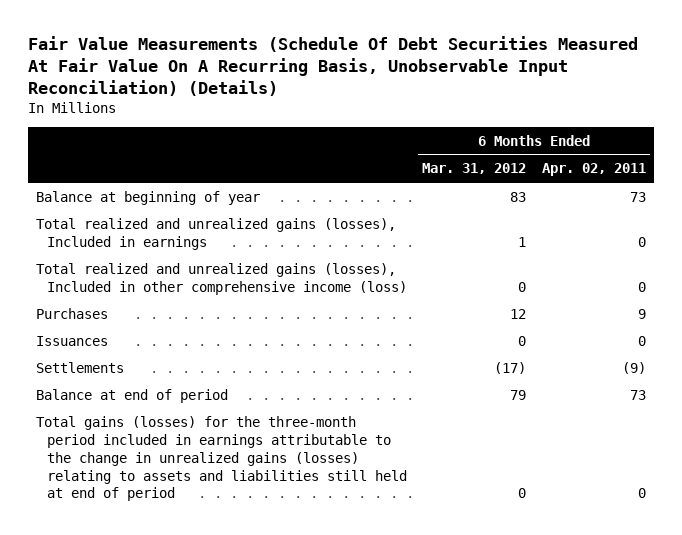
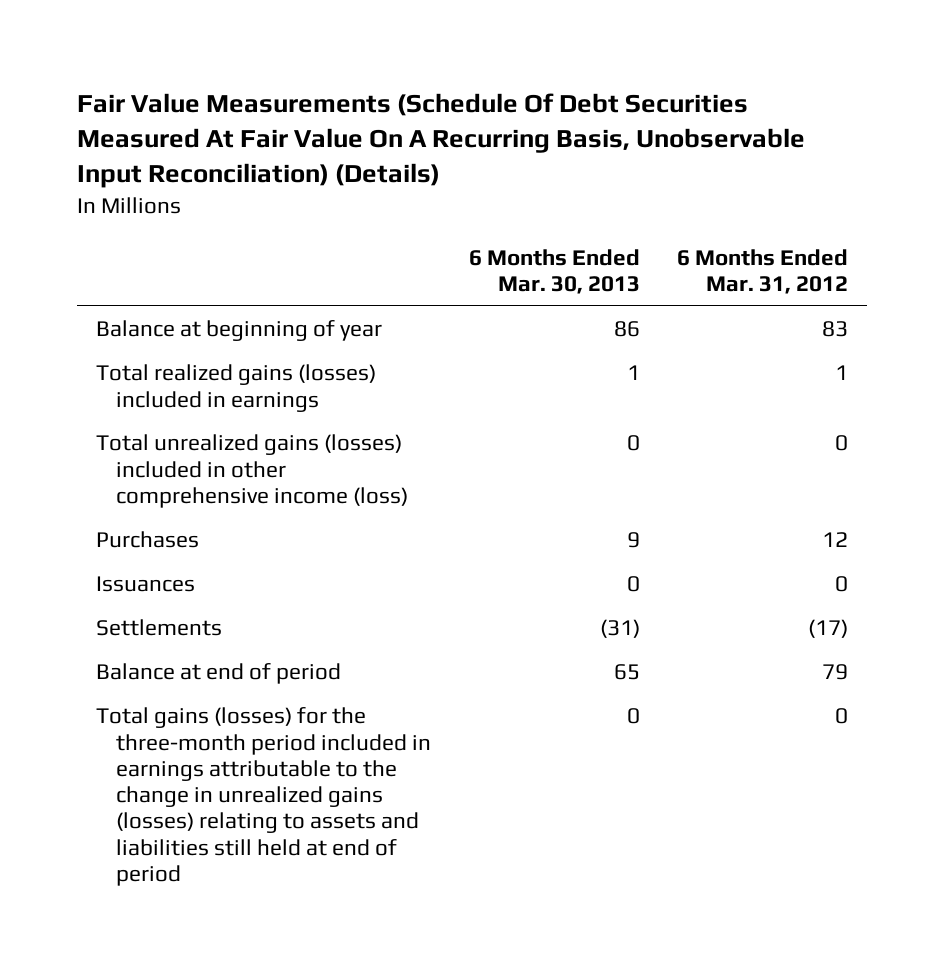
[541,163,646,177] Apr. 02, 2011 -> none
none -> [468,248,640,295] 6 Months Ended Mar. 30, 2013
[35,217,396,250] Total realized and unrealized gains (losses), Included in earnings -> [96,364,377,412] Total realized gains (losses) included in earnings
[35,262,407,295] Total realized and unrealized gains (losses), Included in other comprehensive income (loss) -> [96,434,409,508] Total unrealized gains (losses) included in other comprehensive income (loss)

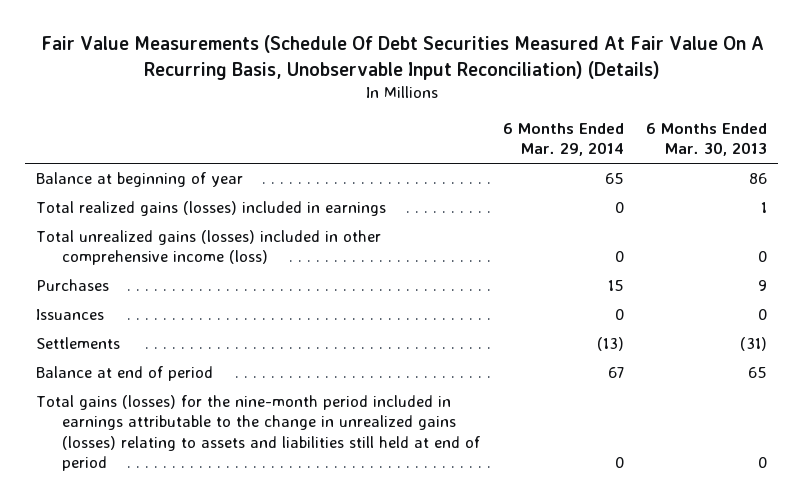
[676,248,848,295] 6 Months Ended Mar. 31, 2012 -> none
none -> [502,123,624,157] 6 Months Ended Mar. 29, 2014
[96,707,432,886] Total gains (losses) for the three-month period included in earnings attributable to the change in unrealized gains (losses) relating to assets and liabilities still held at end of period -> [36,394,481,471] Total gains (losses) for the nine-month period included in earnings attributable to the change in unrealized gains (losses) relating to assets and liabilities still held at end of period

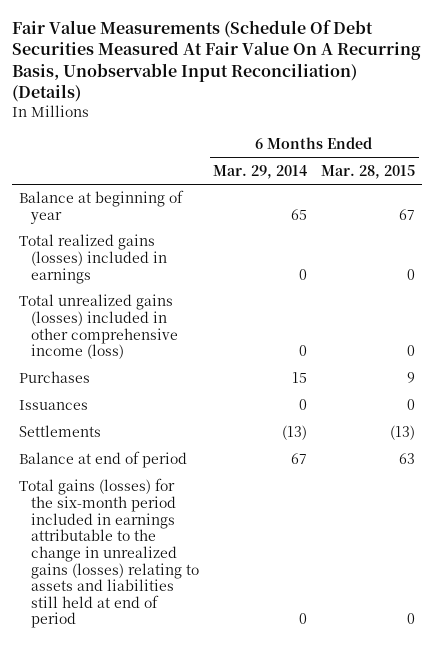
[646,123,768,157] 6 Months Ended Mar. 30, 2013 -> none
none -> [321,164,416,179] Mar. 28, 2015
[36,394,481,471] Total gains (losses) for the nine-month period included in earnings attributable to the change in unrealized gains (losses) relating to assets and liabilities still held at end of period -> [19,478,199,629] Total gains (losses) for the six-month period included in earnings attributable to the change in unrealized gains (losses) relating to assets and liabilities still held at end of period

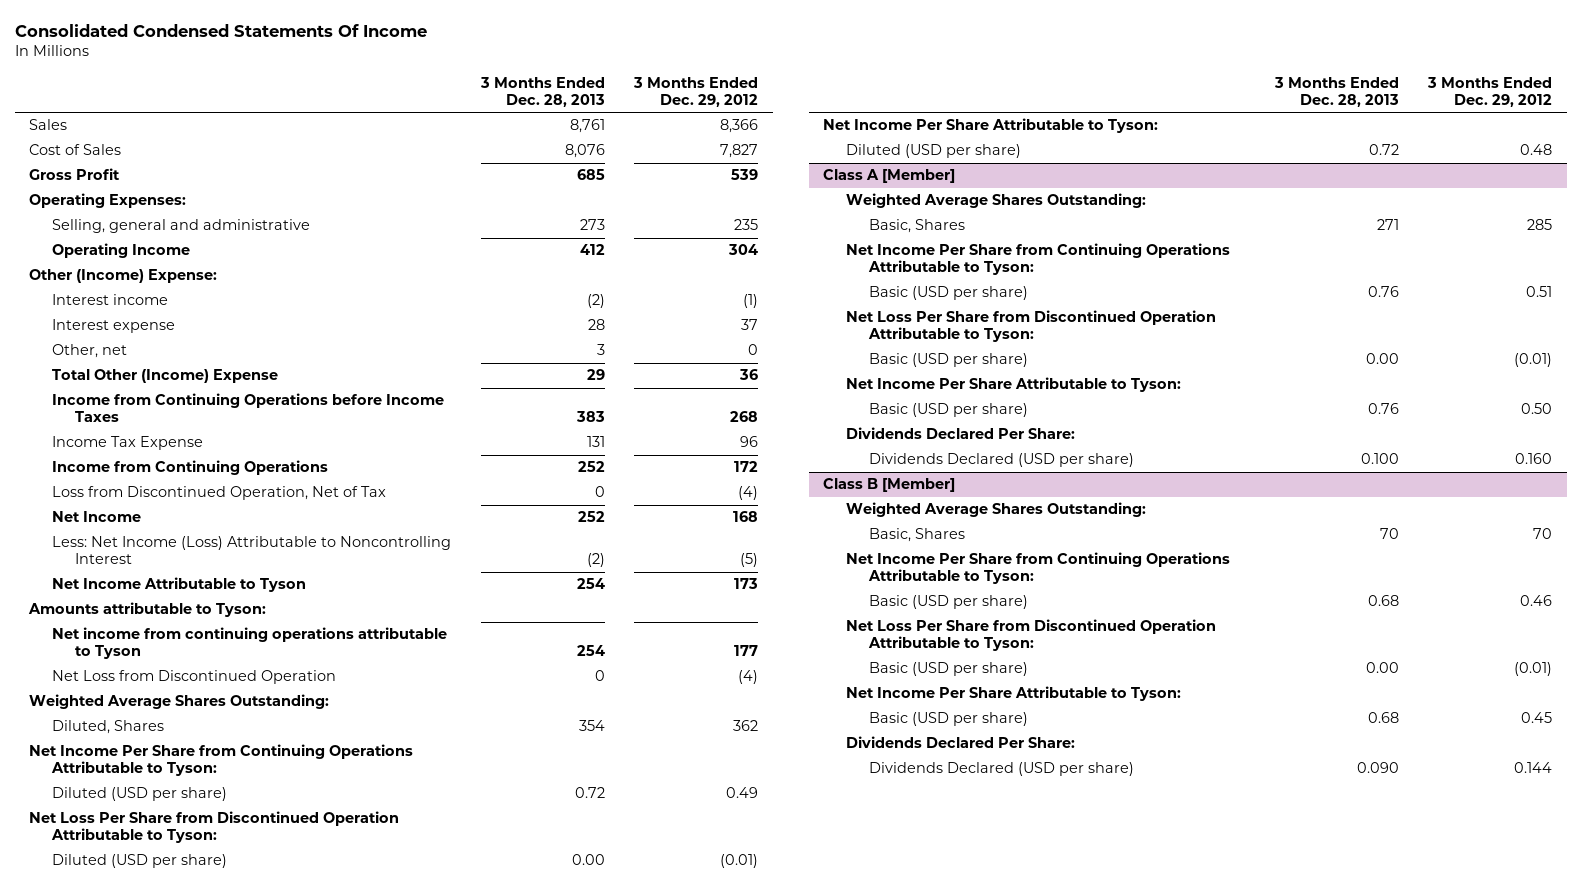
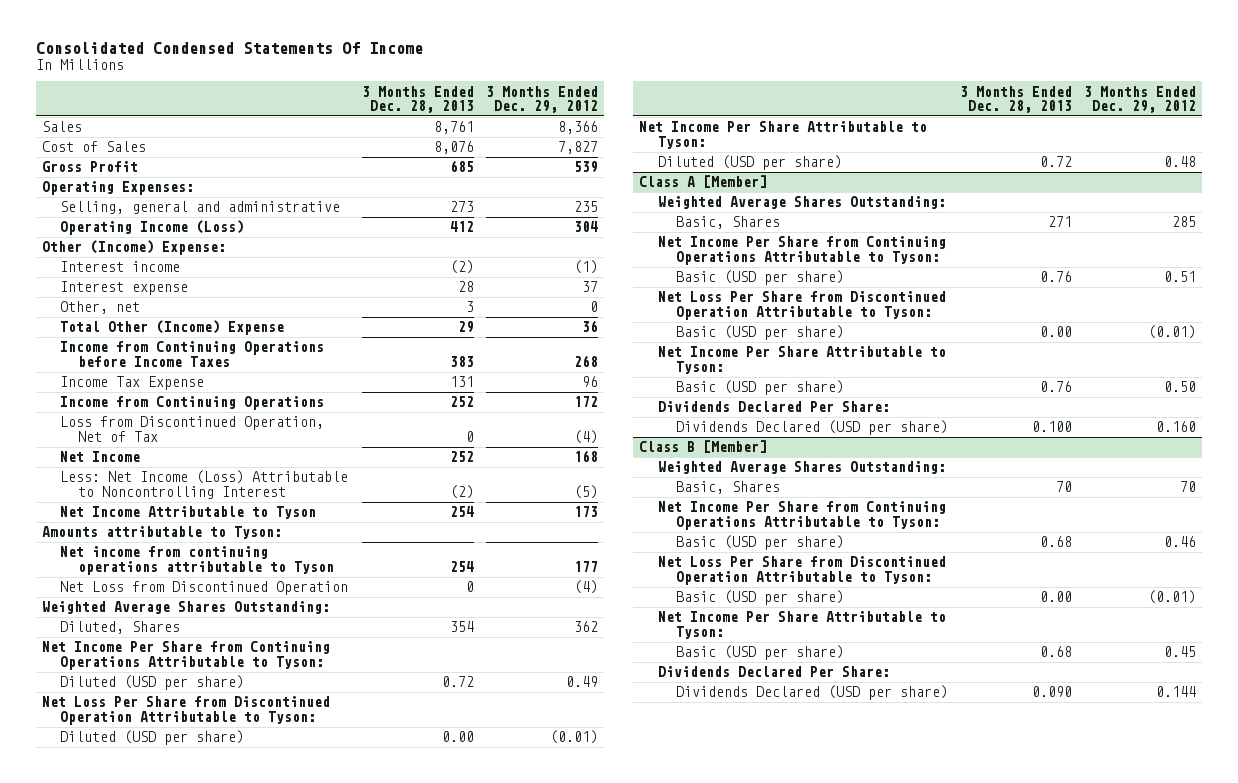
[52,243,191,259] Operating Income -> [60,220,245,236] Operating Income (Loss)

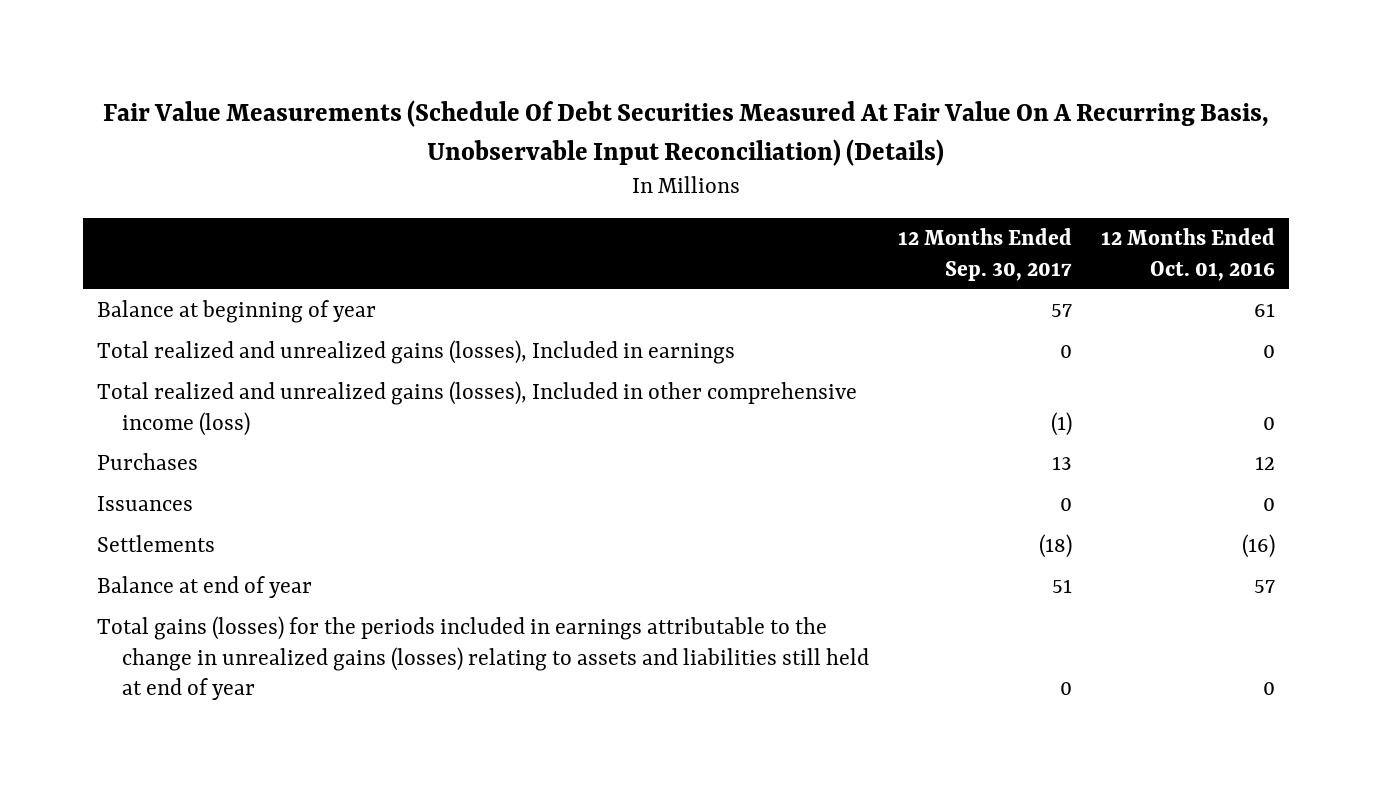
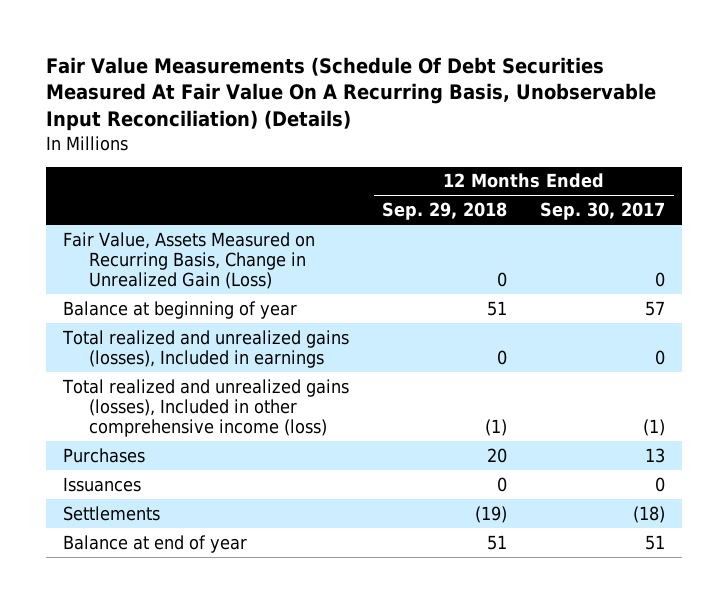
[1101,228,1276,281] 12 Months Ended Oct. 01, 2016 -> none
none -> [382,202,508,221] Sep. 29, 2018
none -> [62,231,315,290] Fair Value, Assets Measured on Recurring Basis, Change in Unrealized Gain (Loss)
[97,616,870,701] Total gains (losses) for the periods included in earnings attributable to the change in unrealized gains (losses) relating to assets and liabilities still held at end of year -> none

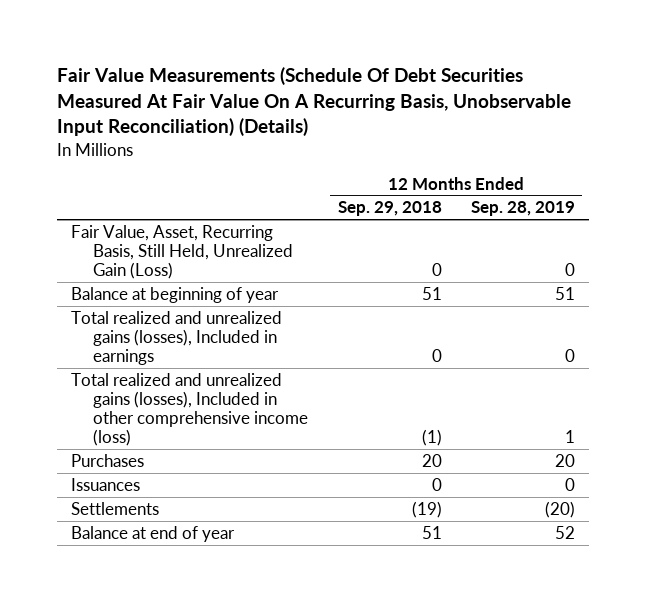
[540,202,666,221] Sep. 30, 2017 -> none
none -> [470,201,575,217] Sep. 28, 2019
[62,231,315,290] Fair Value, Assets Measured on Recurring Basis, Change in Unrealized Gain (Loss) -> [71,224,294,279] Fair Value, Asset, Recurring Basis, Still Held, Unrealized Gain (Loss)

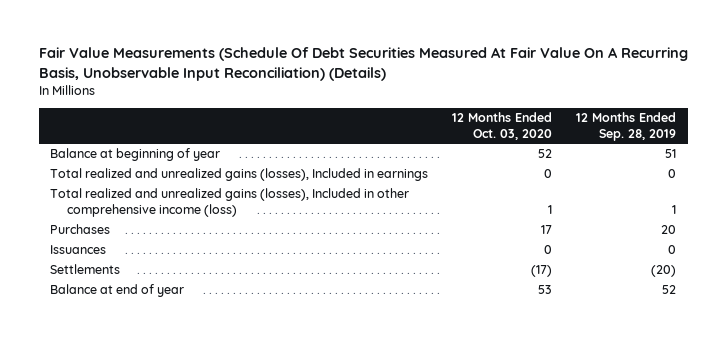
[337,201,442,217] Sep. 29, 2018 -> none
none -> [452,112,553,141] 12 Months Ended Oct. 03, 2020
[71,224,294,279] Fair Value, Asset, Recurring Basis, Still Held, Unrealized Gain (Loss) -> none

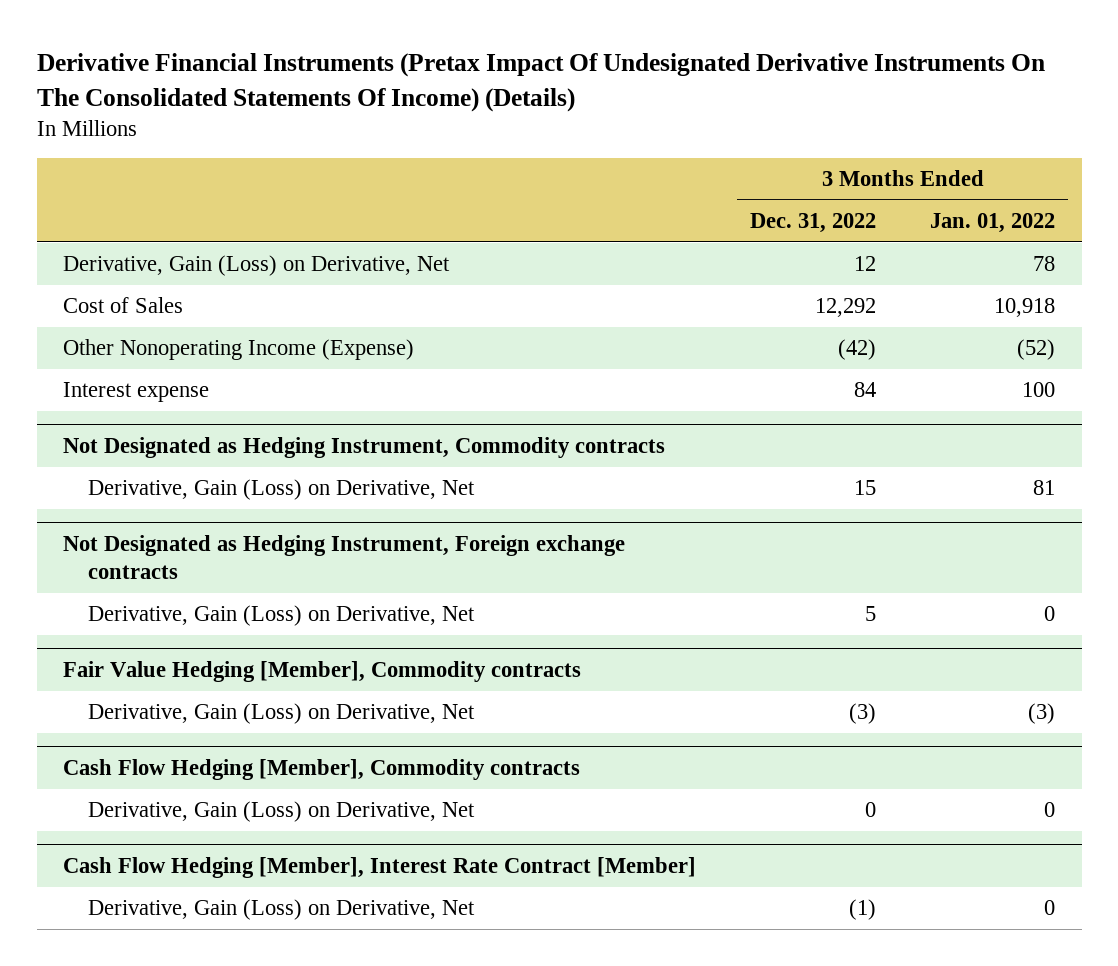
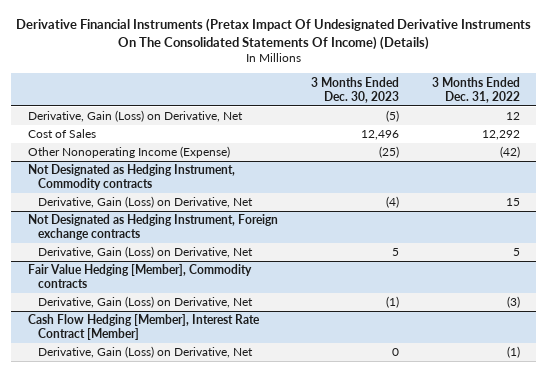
[929,213,1055,234] Jan. 01, 2022 -> none
none -> [310,76,399,103] 3 Months Ended Dec. 30, 2023
[63,382,210,403] Interest expense -> none
[63,759,581,781] Cash Flow Hedging [Member], Commodity contracts -> none
[88,801,476,823] Derivative, Gain (Loss) on Derivative, Net -> none

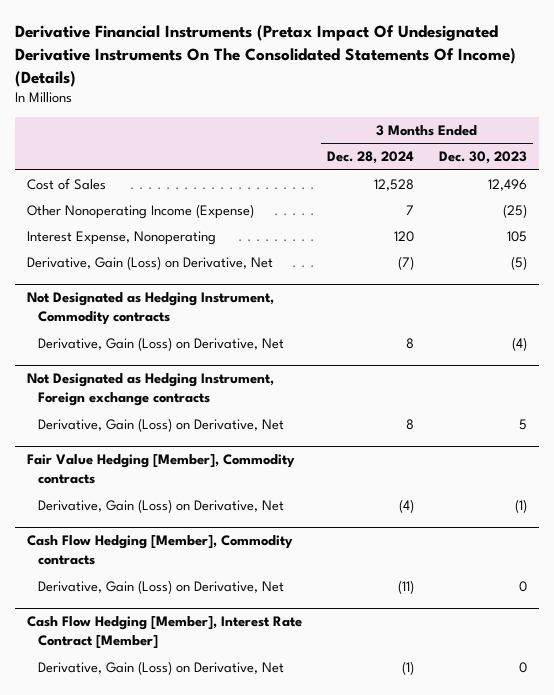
[431,76,520,103] 3 Months Ended Dec. 31, 2022 -> none
none -> [327,151,415,165] Dec. 28, 2024
none -> [27,231,217,246] Interest Expense, Nonoperating
[27,110,243,123] Derivative, Gain (Loss) on Derivative, Net -> [27,256,274,271] Derivative, Gain (Loss) on Derivative, Net
none -> [27,535,294,566] Cash Flow Hedging [Member], Commodity contracts
none -> [37,580,284,595] Derivative, Gain (Loss) on Derivative, Net

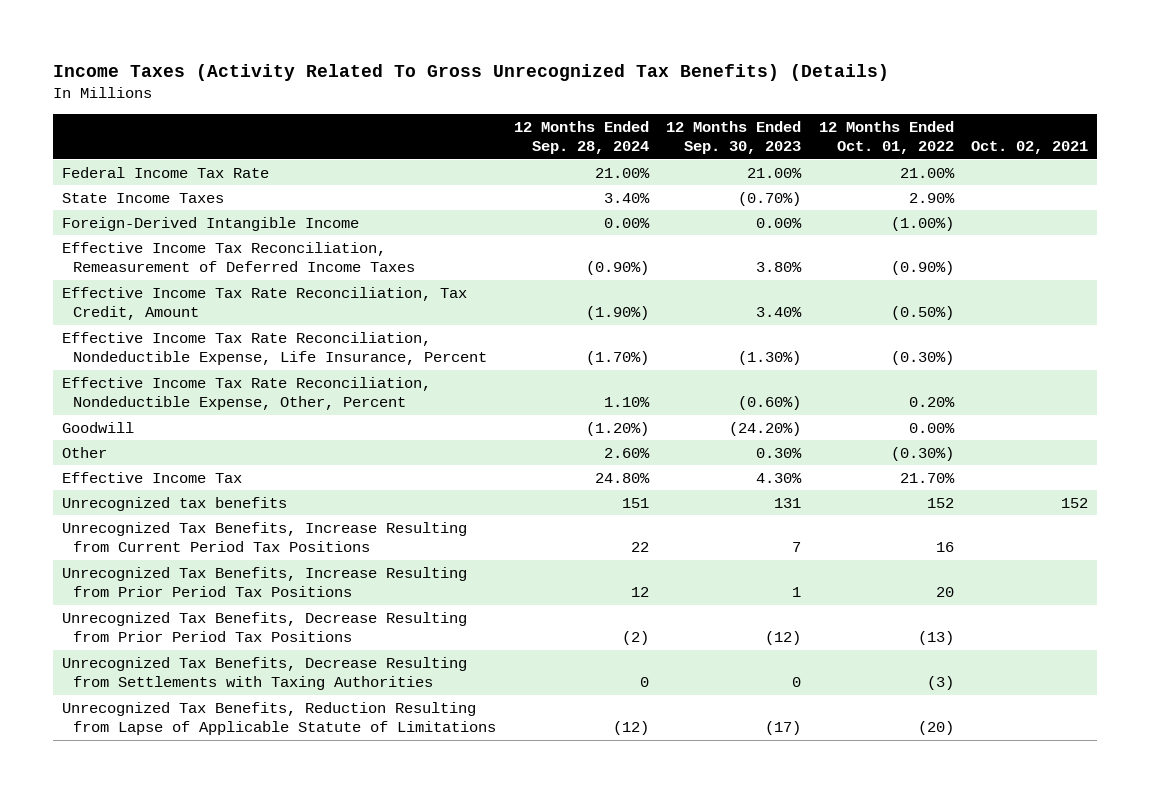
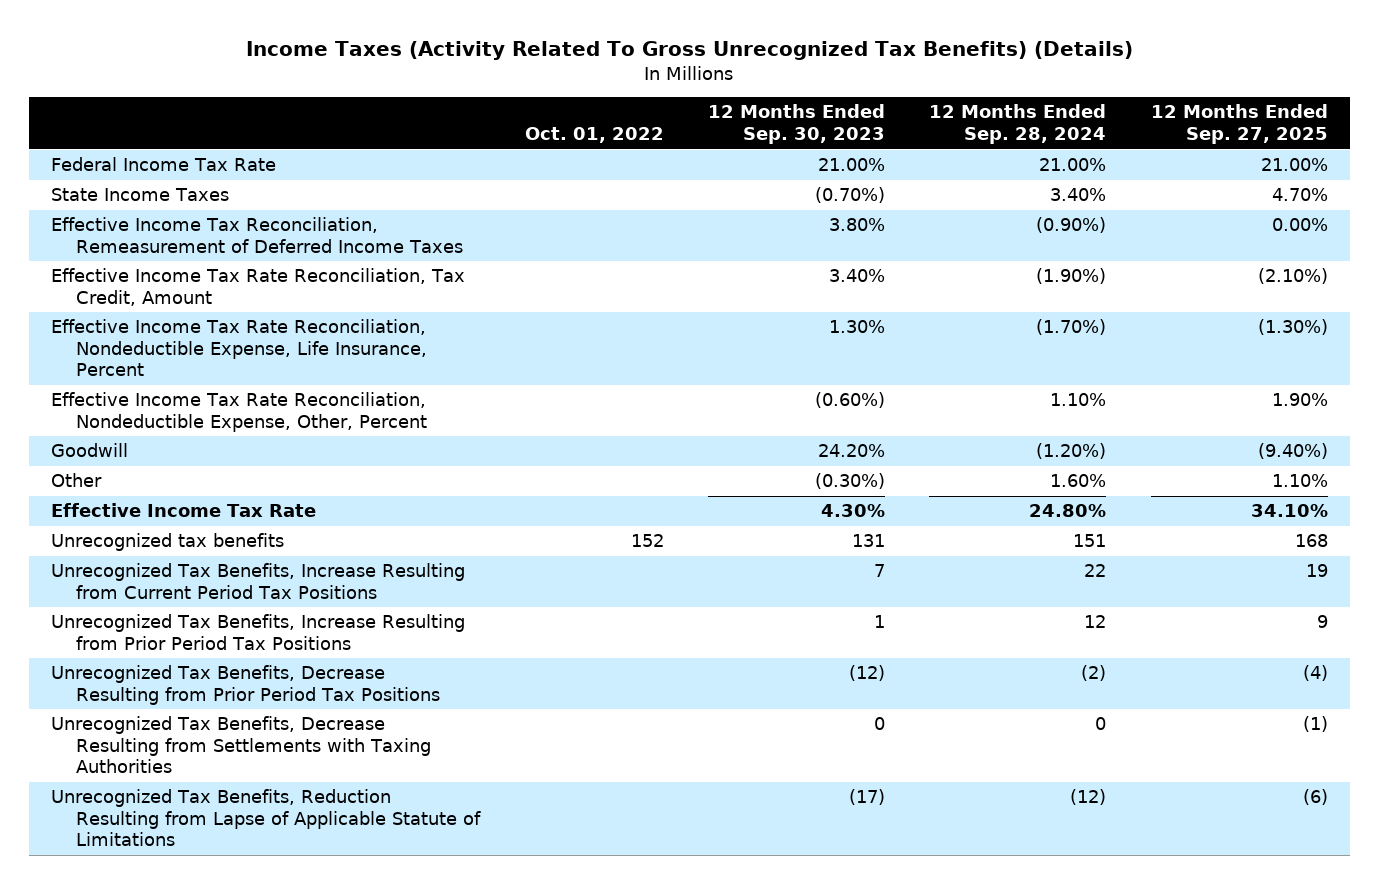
[818,120,954,155] 12 Months Ended Oct. 01, 2022 -> none
[971,141,1089,155] Oct. 02, 2021 -> none
none -> [524,126,664,143] Oct. 01, 2022
none -> [1150,104,1328,144] 12 Months Ended Sep. 27, 2025
[62,216,360,231] Foreign-Derived Intangible Income -> none
[738,351,802,366] (1.30%) -> [829,320,886,334] 1.30%
[729,421,802,436] (24.20%) -> [818,444,886,458] 24.20%
[603,447,650,458] 2.60% -> [1050,474,1107,488] 1.60%
[756,447,803,458] 0.30% -> [815,473,886,490] (0.30%)
[62,471,243,483] Effective Income Tax -> [51,503,317,518] Effective Income Tax Rate

